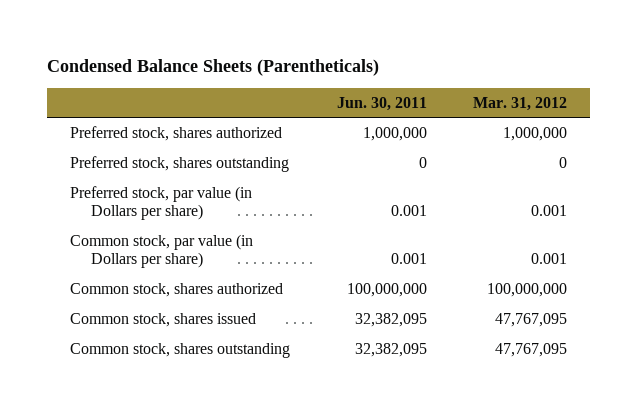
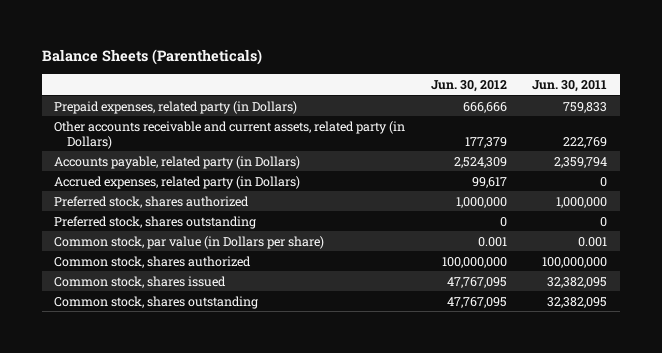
[47,58,380,76] Condensed Balance Sheets (Parentheticals) -> [41,49,262,66] Balance Sheets (Parentheticals)
[472,96,567,111] Mar. 31, 2012 -> none
none -> [430,79,507,92] Jun. 30, 2012
none -> [54,100,298,114] Prepaid expenses, related party (in Dollars)
none -> [54,120,406,149] Other accounts receivable and current assets, related party (in Dollars)
none -> [54,155,301,169] Accounts payable, related party (in Dollars)
none -> [54,175,301,189] Accrued expenses, related party (in Dollars)
[70,185,253,221] Preferred stock, par value (in Dollars per share) -> none

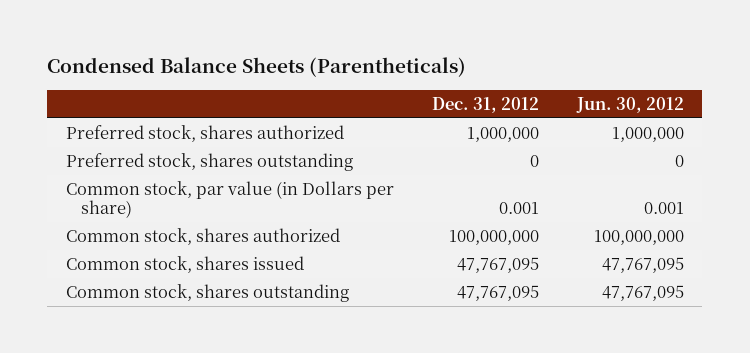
[41,49,262,66] Balance Sheets (Parentheticals) -> [47,57,467,78] Condensed Balance Sheets (Parentheticals)
[532,79,608,92] Jun. 30, 2011 -> none
none -> [431,96,539,113] Dec. 31, 2012
[54,100,298,114] Prepaid expenses, related party (in Dollars) -> none
[54,120,406,149] Other accounts receivable and current assets, related party (in Dollars) -> none
[54,155,301,169] Accounts payable, related party (in Dollars) -> none
[54,175,301,189] Accrued expenses, related party (in Dollars) -> none

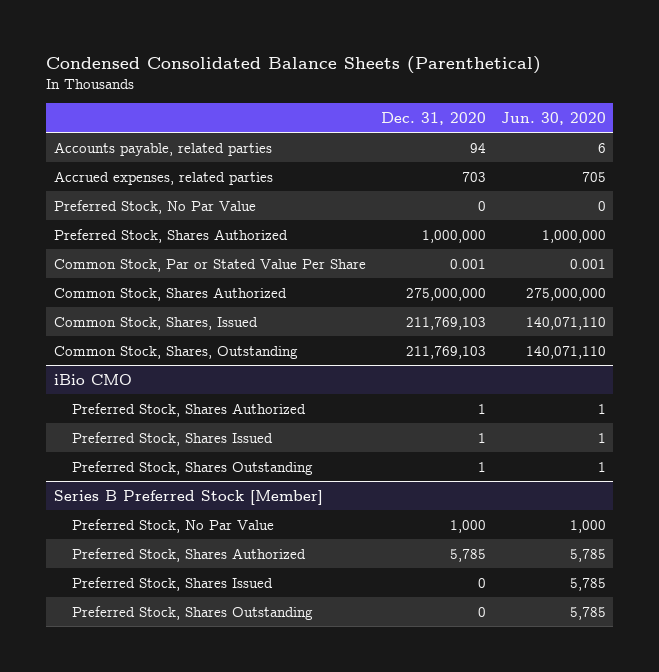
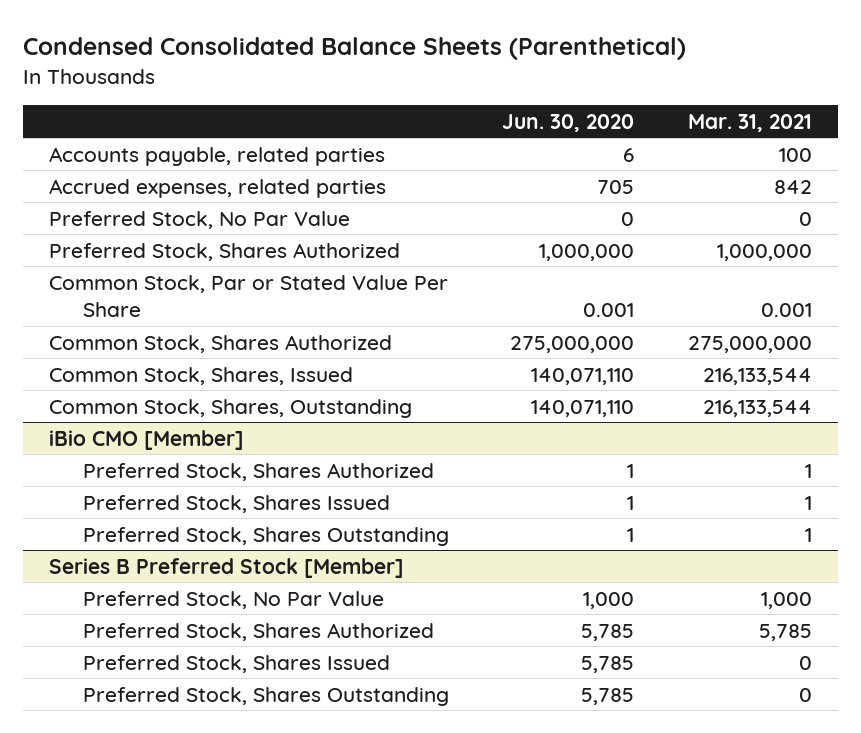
[380,111,486,125] Dec. 31, 2020 -> none
none -> [687,113,812,132] Mar. 31, 2021
[53,373,132,385] iBio CMO -> [49,429,245,450] iBio CMO [Member]

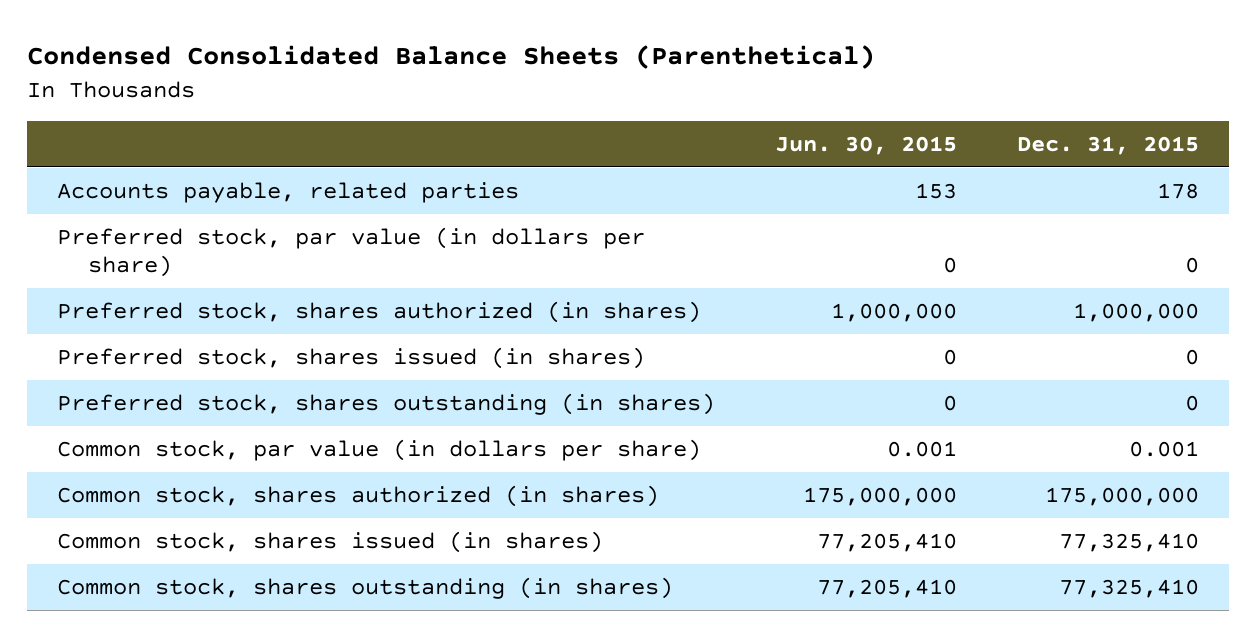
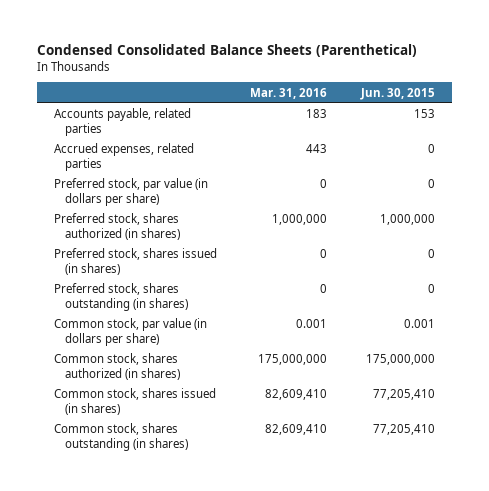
[1016,135,1199,155] Dec. 31, 2015 -> none
none -> [250,87,328,99] Mar. 31, 2016
none -> [53,143,194,171] Accrued expenses, related parties

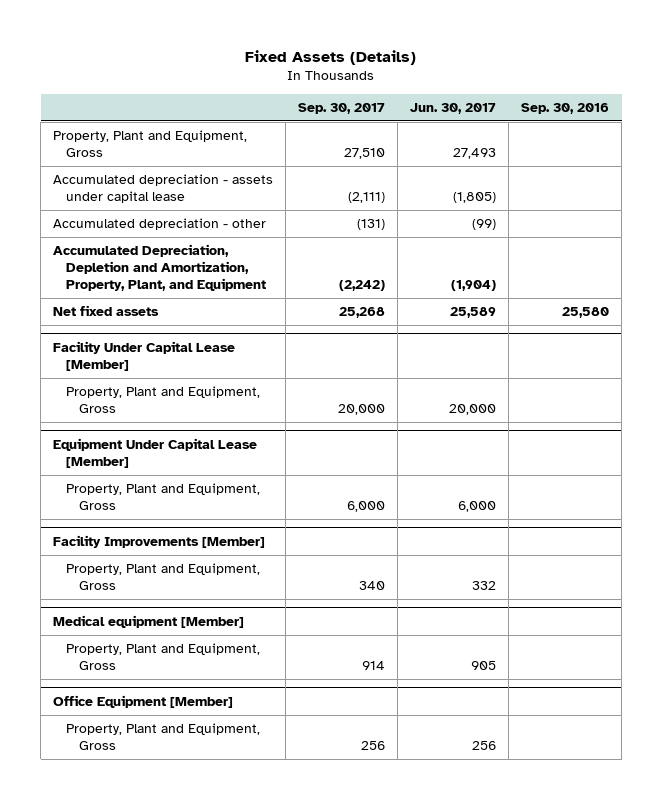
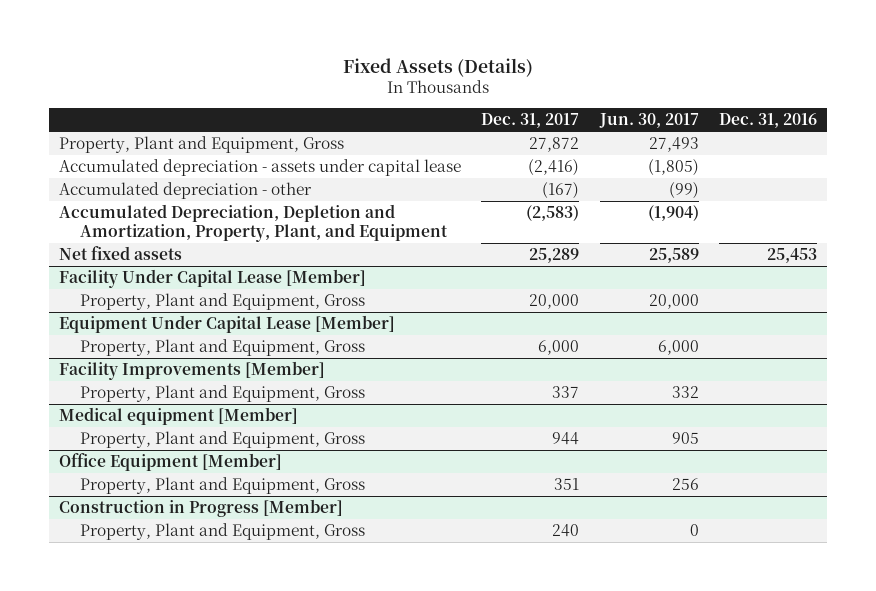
[298,102,386,114] Sep. 30, 2017 -> none
[521,102,610,114] Sep. 30, 2016 -> none
none -> [481,113,580,129] Dec. 31, 2017
none -> [719,113,818,129] Dec. 31, 2016
none -> [58,498,343,517] Construction in Progress [Member]
none -> [79,522,365,540] Property, Plant and Equipment, Gross

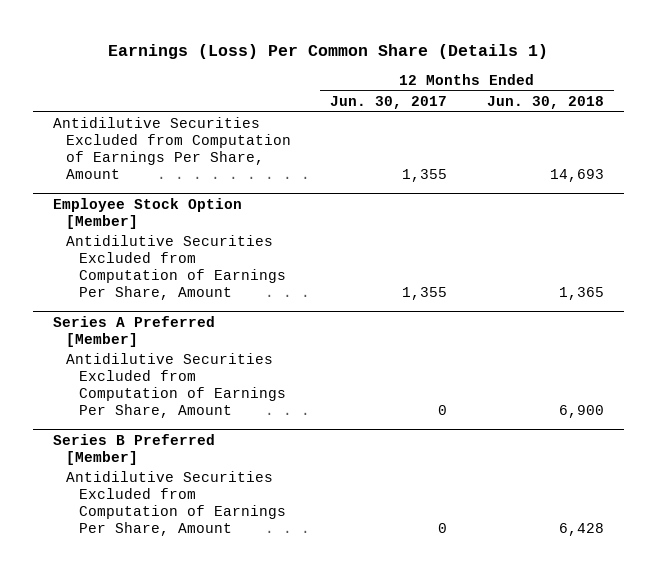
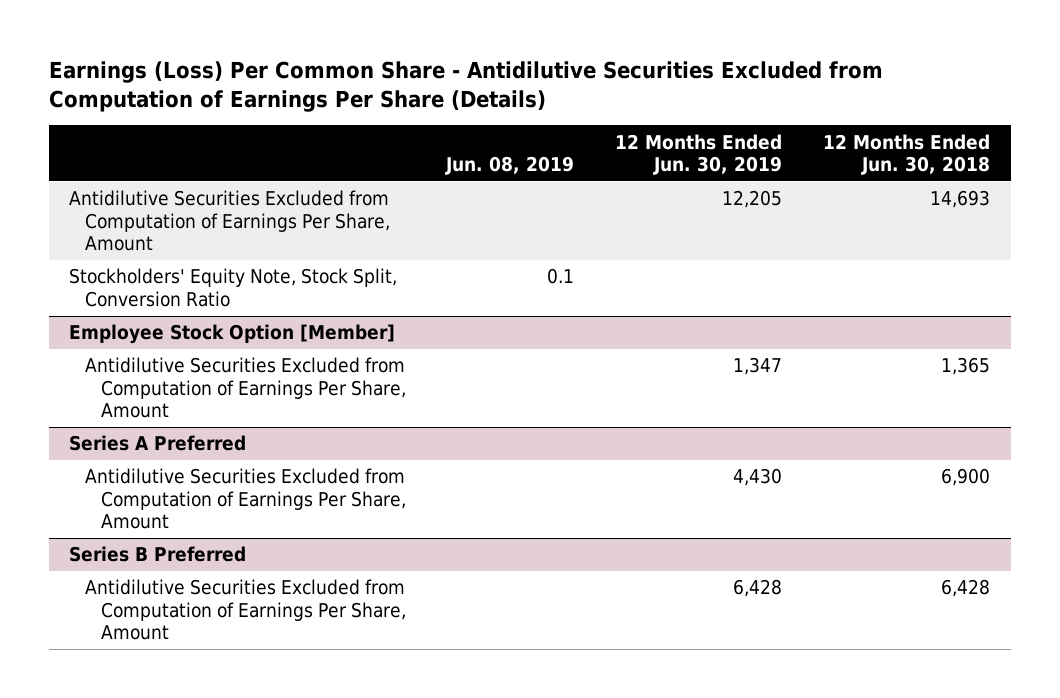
[108,43,549,59] Earnings (Loss) Per Common Share (Details 1) -> [48,60,883,112] Earnings (Loss) Per Common Share - Antidilutive Securities Excluded from Computation of Earnings Per Share (Details)
[330,96,448,110] Jun. 30, 2017 -> none
none -> [445,155,575,175] Jun. 08, 2019
none -> [615,133,783,175] 12 Months Ended Jun. 30, 2019
none -> [69,268,398,307] Stockholders' Equity Note, Stock Split, Conversion Ratio
[52,315,215,347] Series A Preferred [Member] -> [69,435,247,452] Series A Preferred
[52,433,215,465] Series B Preferred [Member] -> [69,546,247,563] Series B Preferred

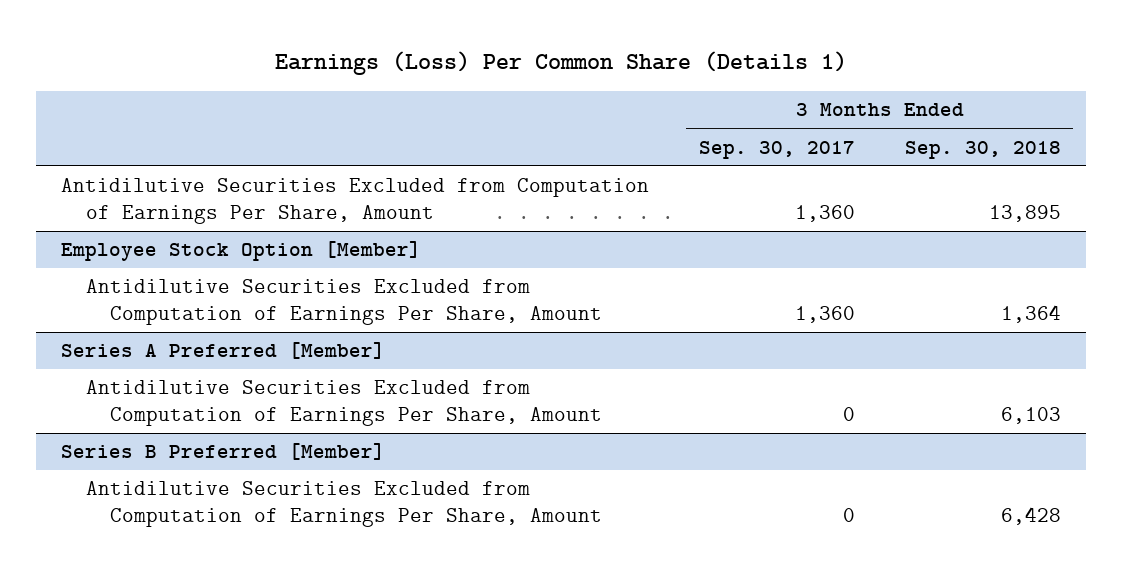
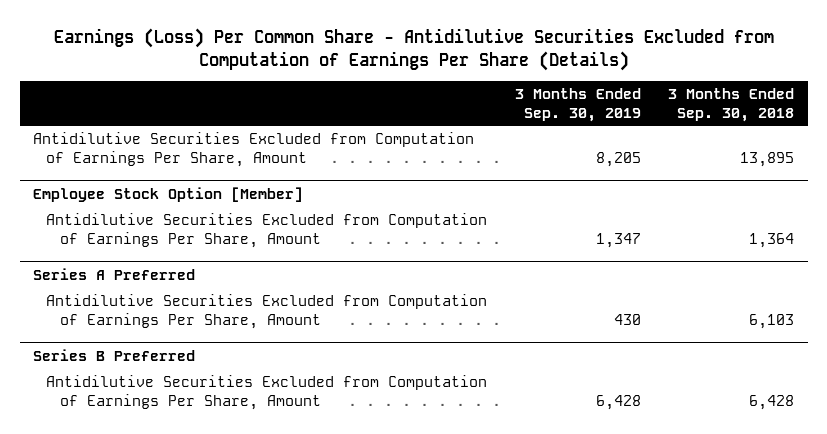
[274,51,847,76] Earnings (Loss) Per Common Share (Details 1) -> [53,27,774,71] Earnings (Loss) Per Common Share - Antidilutive Securities Excluded from Computation of Earnings Per Share (Details)
[698,140,855,159] Sep. 30, 2017 -> none
none -> [514,87,641,122] 3 Months Ended Sep. 30, 2019
[60,342,385,360] Series A Preferred [Member] -> [33,267,196,280] Series A Preferred
[60,443,385,461] Series B Preferred [Member] -> [33,348,196,361] Series B Preferred

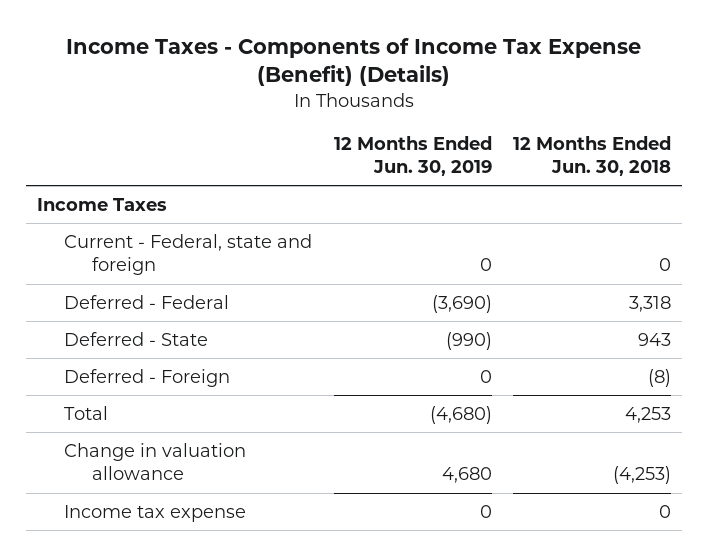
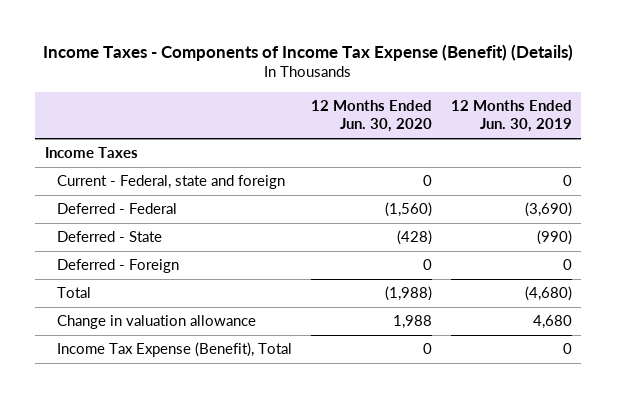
[513,135,672,176] 12 Months Ended Jun. 30, 2018 -> none
none -> [310,100,432,133] 12 Months Ended Jun. 30, 2020
[64,504,247,522] Income tax expense -> [56,342,292,358] Income Tax Expense (Benefit), Total

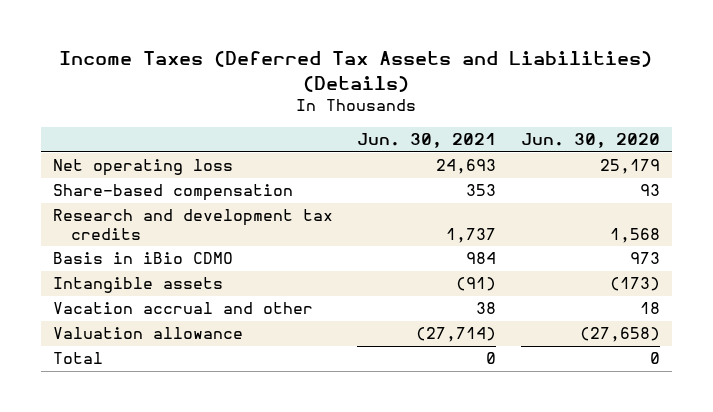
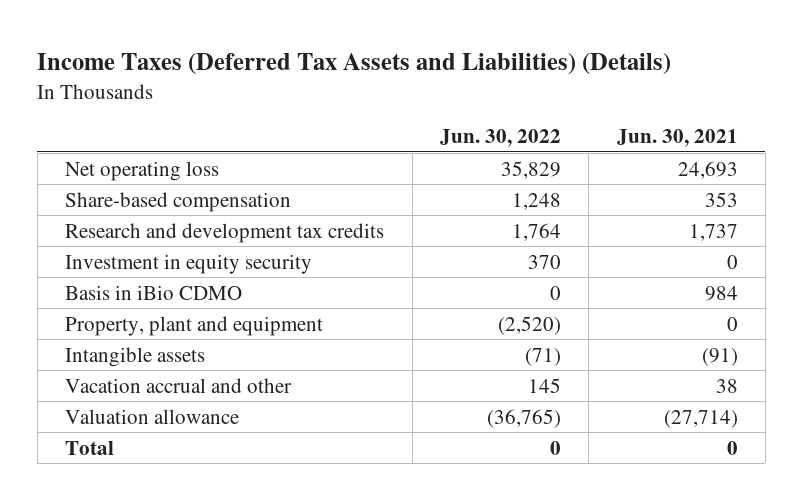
[521,133,661,149] Jun. 30, 2020 -> none
none -> [439,128,561,147] Jun. 30, 2022
none -> [65,253,313,274] Investment in equity security
none -> [65,315,324,336] Property, plant and equipment

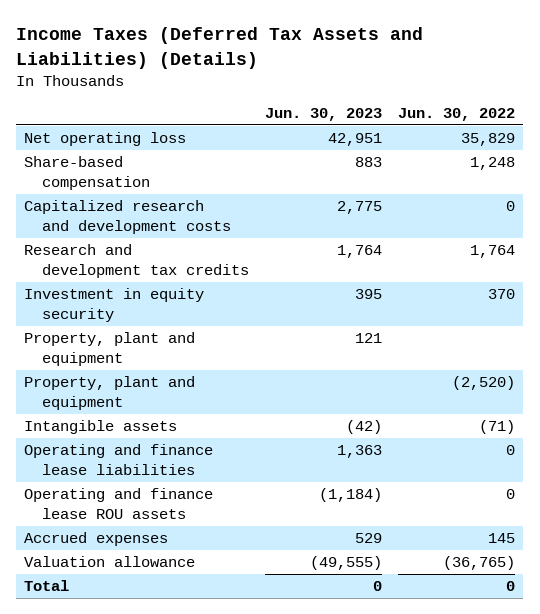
[616,128,738,147] Jun. 30, 2021 -> none
none -> [265,108,383,122] Jun. 30, 2023
none -> [24,199,232,234] Capitalized research and development costs
[65,284,243,300] Basis in iBio CDMO -> none
none -> [24,331,196,366] Property, plant and equipment
none -> [24,443,214,475] Operating and finance lease liabilities
none -> [24,487,214,519] Operating and finance lease ROU assets
[65,377,293,393] Vacation accrual and other -> [24,531,169,546] Accrued expenses

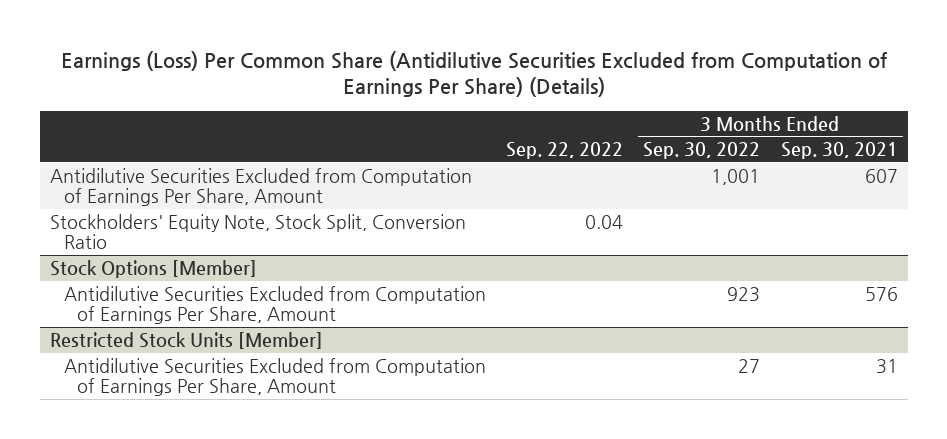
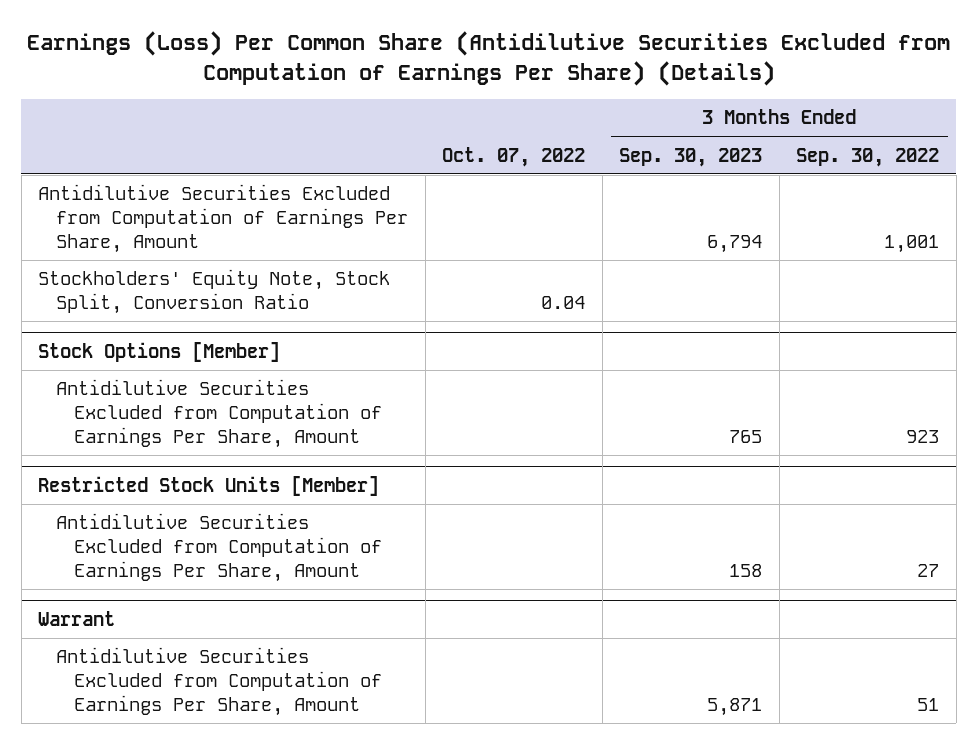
[505,142,623,160] Sep. 22, 2022 -> none
[780,142,898,160] Sep. 30, 2021 -> none
none -> [442,146,586,167] Oct. 07, 2022
none -> [619,147,763,167] Sep. 30, 2023
none -> [38,611,116,627] Warrant
none -> [56,647,382,716] Antidilutive Securities Excluded from Computation of Earnings Per Share, Amount

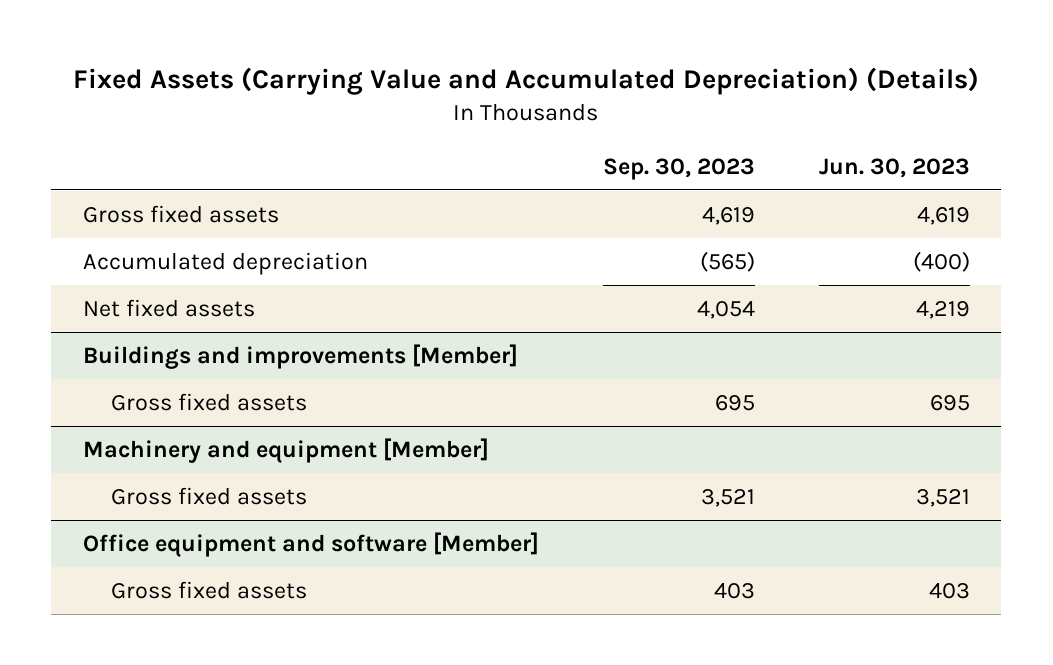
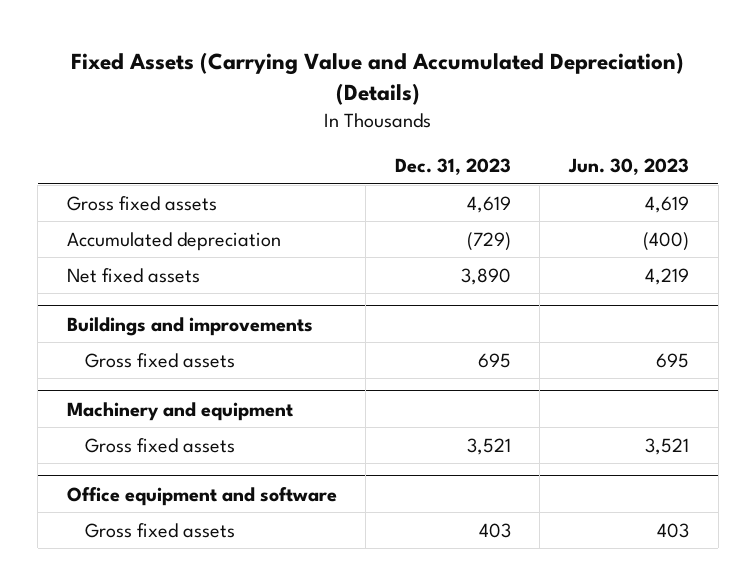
[602,157,755,180] Sep. 30, 2023 -> none
none -> [394,158,511,176] Dec. 31, 2023
[83,343,519,369] Buildings and improvements [Member] -> [66,316,313,336] Buildings and improvements
[83,437,490,463] Machinery and equipment [Member] -> [66,401,293,421] Machinery and equipment
[83,531,540,557] Office equipment and software [Member] -> [66,486,337,506] Office equipment and software

